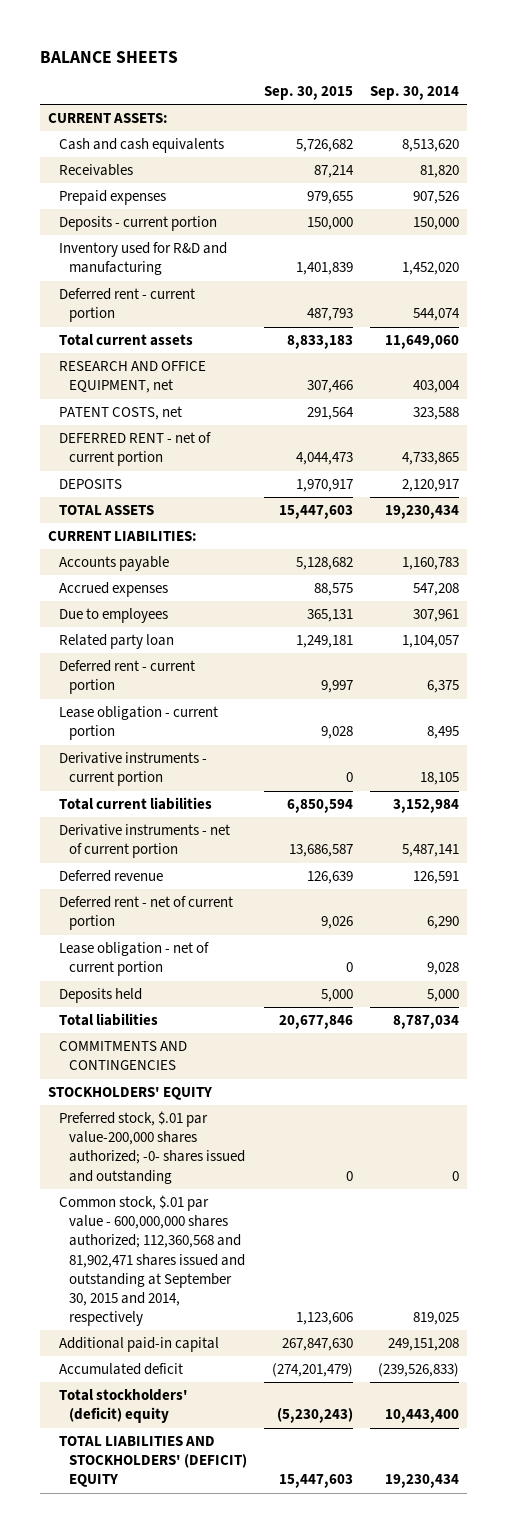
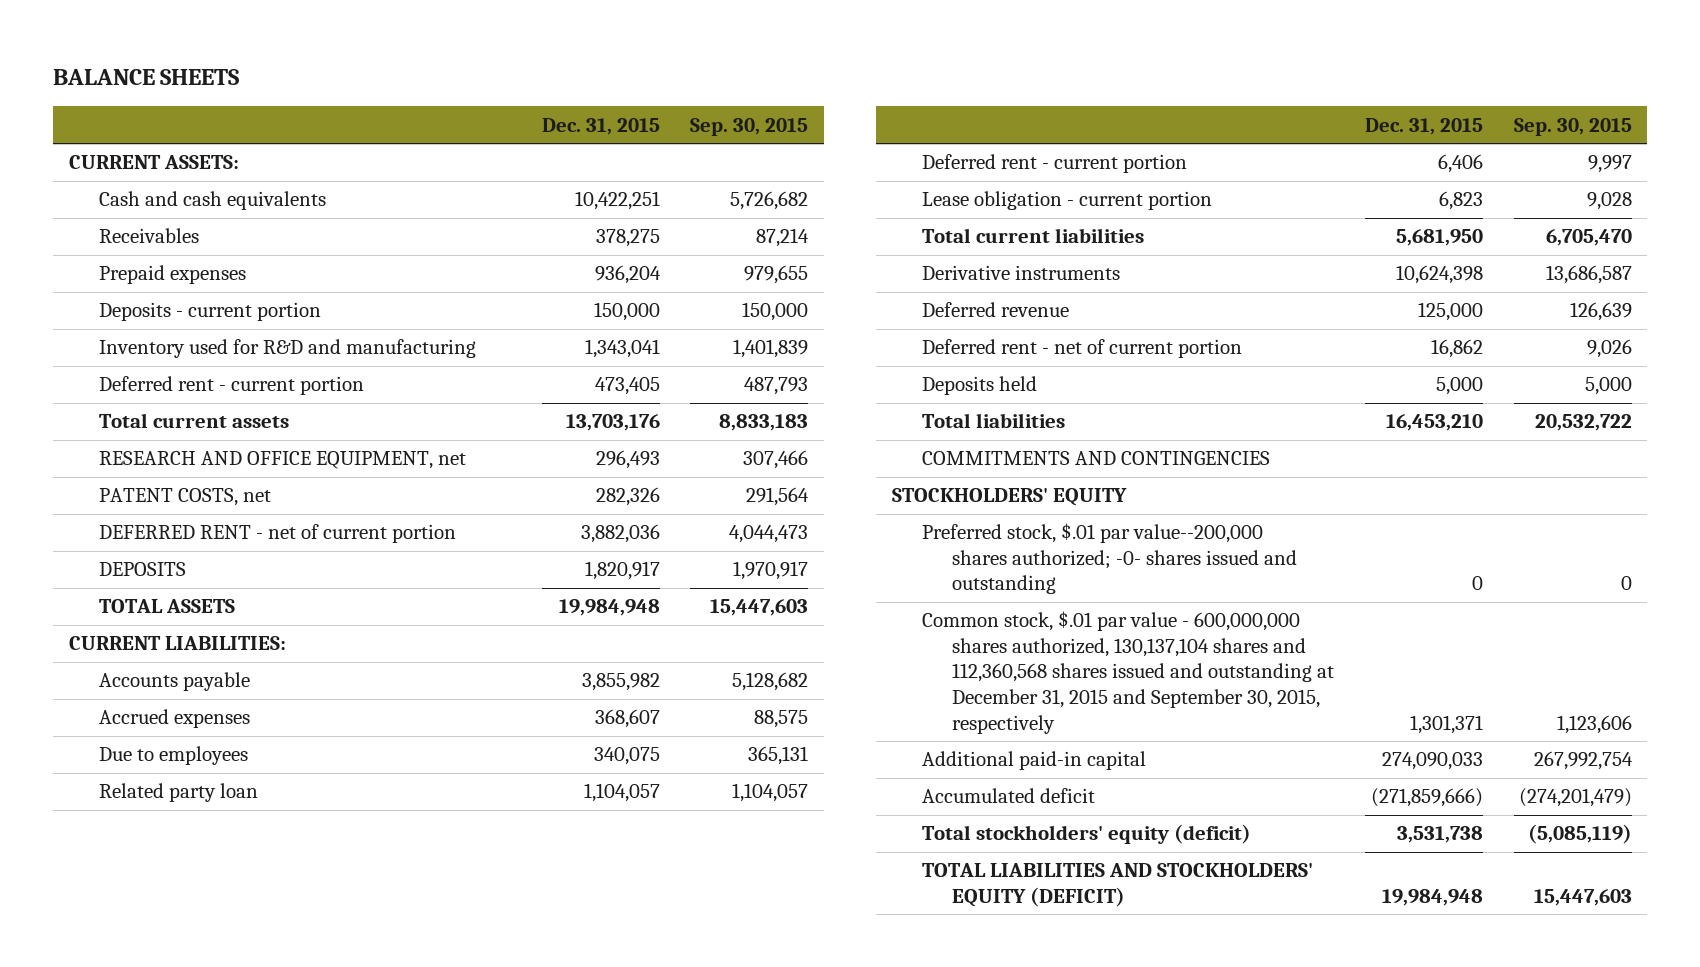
[369,86,459,101] Sep. 30, 2014 -> none
none -> [541,117,660,135] Dec. 31, 2015
[296,635,354,649] 1,249,181 -> [732,783,809,803] 1,104,057
[58,752,207,787] Derivative instruments - current portion -> none
[287,799,354,814] 6,850,594 -> [1545,229,1632,247] 6,705,470
[58,824,230,859] Derivative instruments - net of current portion -> [921,265,1120,281] Derivative instruments
[58,942,209,977] Lease obligation - net of current portion -> none
[279,1015,354,1030] 20,677,846 -> [1534,414,1632,432] 20,532,722
[58,1111,246,1184] Preferred stock, $.01 par value-200,000 shares authorized; -0- shares issued and outstanding -> [921,523,1297,595] Preferred stock, $.01 par value--200,000 shares authorized; -0- shares issued and outstanding
[58,1195,246,1327] Common stock, $.01 par value - 600,000,000 shares authorized; 112,360,568 and 81,902,471 shares issued and outstanding at September 30, 2015 and 2014, respectively -> [921,611,1334,734] Common stock, $.01 par value - 600,000,000 shares authorized, 130,137,104 shares and 112,360,568 shares issued and outstanding at December 31, 2015 and September 30, 2015, respectively
[282,1338,354,1352] 267,847,630 -> [1533,751,1633,771] 267,992,754
[58,1389,188,1424] Total stockholders' (deficit) equity -> [921,824,1251,845] Total stockholders' equity (deficit)
[277,1408,354,1424] (5,230,243) -> [1527,824,1632,845] (5,085,119)
[58,1436,248,1488] TOTAL LIABILITIES AND STOCKHOLDERS' (DEFICIT) EQUITY -> [921,863,1313,907] TOTAL LIABILITIES AND STOCKHOLDERS' EQUITY (DEFICIT)

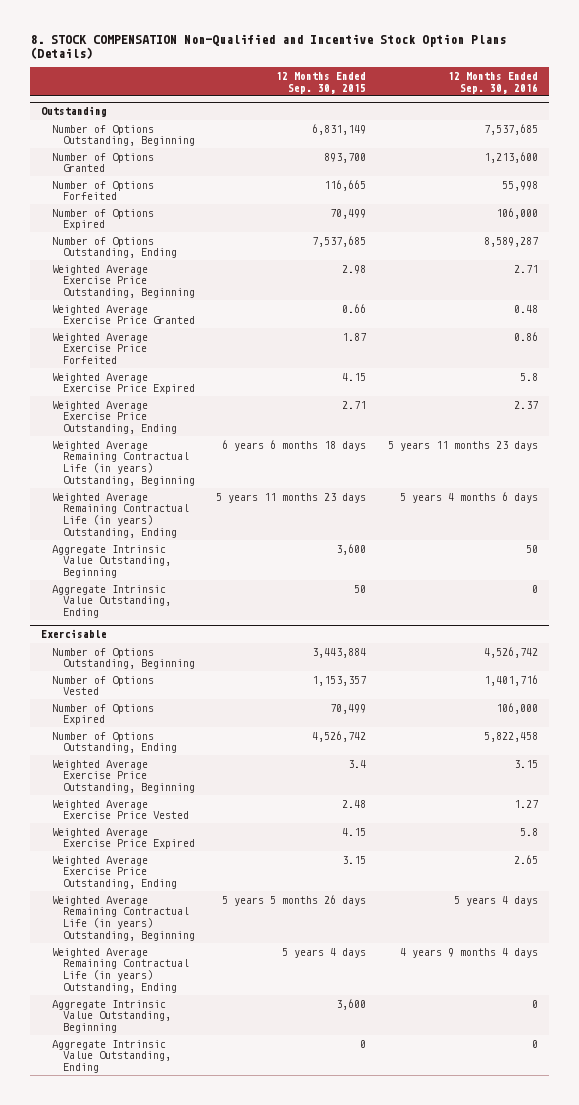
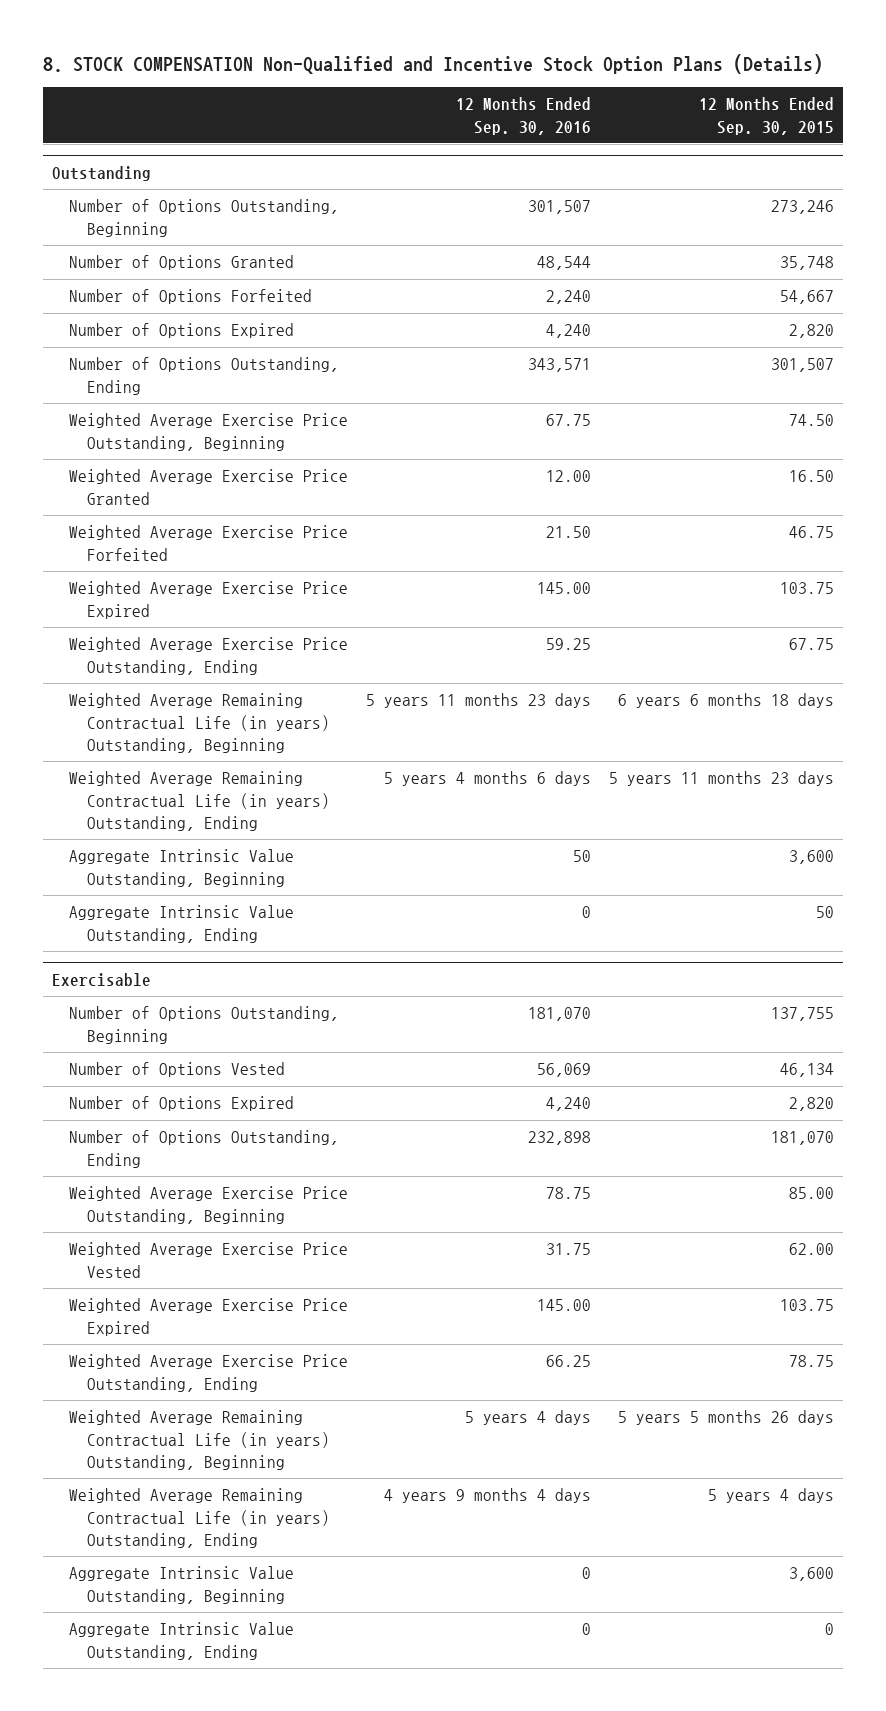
[312,123,367,135] 6,831,149 -> [771,200,835,215] 273,246
[483,123,538,135] 7,537,685 -> [528,200,592,215] 301,507
[324,152,367,163] 893,700 -> [780,256,835,271] 35,748
[483,151,538,163] 1,213,600 -> [537,256,592,271] 48,544
[324,179,367,191] 116,665 -> [780,290,835,305] 54,667
[501,180,538,191] 55,998 -> [546,290,592,305] 2,240
[330,208,367,219] 70,499 -> [789,324,835,339] 2,820
[495,207,538,219] 106,000 -> [546,324,592,339] 4,240
[312,235,367,247] 7,537,685 -> [771,358,835,373] 301,507
[483,236,538,247] 8,589,287 -> [528,358,592,373] 343,571
[342,264,367,274] 2.98 -> [789,414,835,427] 74.50
[513,264,538,273] 2.71 -> [546,414,592,427] 67.75
[342,303,367,313] 0.66 -> [789,470,835,483] 16.50
[513,304,538,313] 0.48 -> [546,470,592,483] 12.00
[342,332,367,341] 1.87 -> [789,526,835,539] 46.75
[513,331,538,341] 0.86 -> [546,526,592,539] 21.50
[342,372,367,381] 4.15 -> [780,582,835,595] 103.75
[519,372,538,381] 5.8 -> [537,582,592,595] 145.00
[342,400,367,409] 2.71 -> [789,638,835,651] 67.75
[513,400,538,409] 2.37 -> [546,638,592,651] 59.25
[312,647,367,658] 3,443,884 -> [771,1007,835,1022] 137,755
[483,646,538,658] 4,526,742 -> [528,1007,592,1022] 181,070
[312,675,367,686] 1,153,357 -> [780,1063,835,1078] 46,134
[483,674,538,686] 1,401,716 -> [537,1063,592,1078] 56,069
[330,703,367,714] 70,499 -> [789,1097,835,1112] 2,820
[495,702,538,714] 106,000 -> [546,1097,592,1112] 4,240
[312,730,367,742] 4,526,742 -> [771,1131,835,1146] 181,070
[483,731,538,742] 5,822,458 -> [528,1131,592,1146] 232,898
[348,759,367,768] 3.4 -> [789,1187,835,1200] 85.00
[513,759,538,768] 3.15 -> [546,1187,592,1200] 78.75
[342,799,367,808] 2.48 -> [789,1243,835,1256] 62.00
[513,799,538,808] 1.27 -> [546,1243,592,1256] 31.75
[342,827,367,836] 4.15 -> [780,1299,835,1312] 103.75
[519,827,538,836] 5.8 -> [537,1299,592,1312] 145.00
[342,855,367,864] 3.15 -> [789,1355,835,1368] 78.75
[513,854,538,864] 2.65 -> [546,1355,592,1368] 66.25

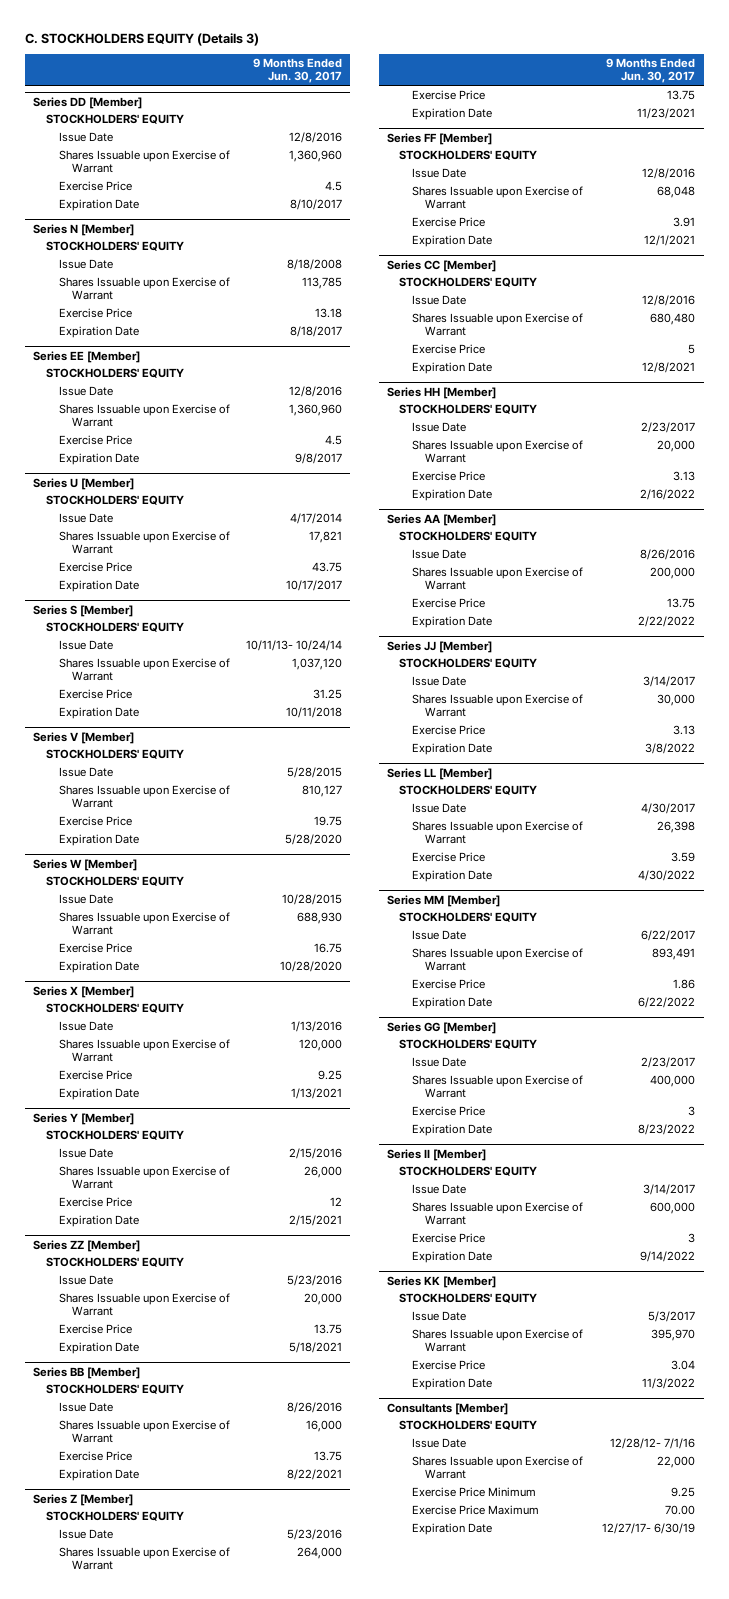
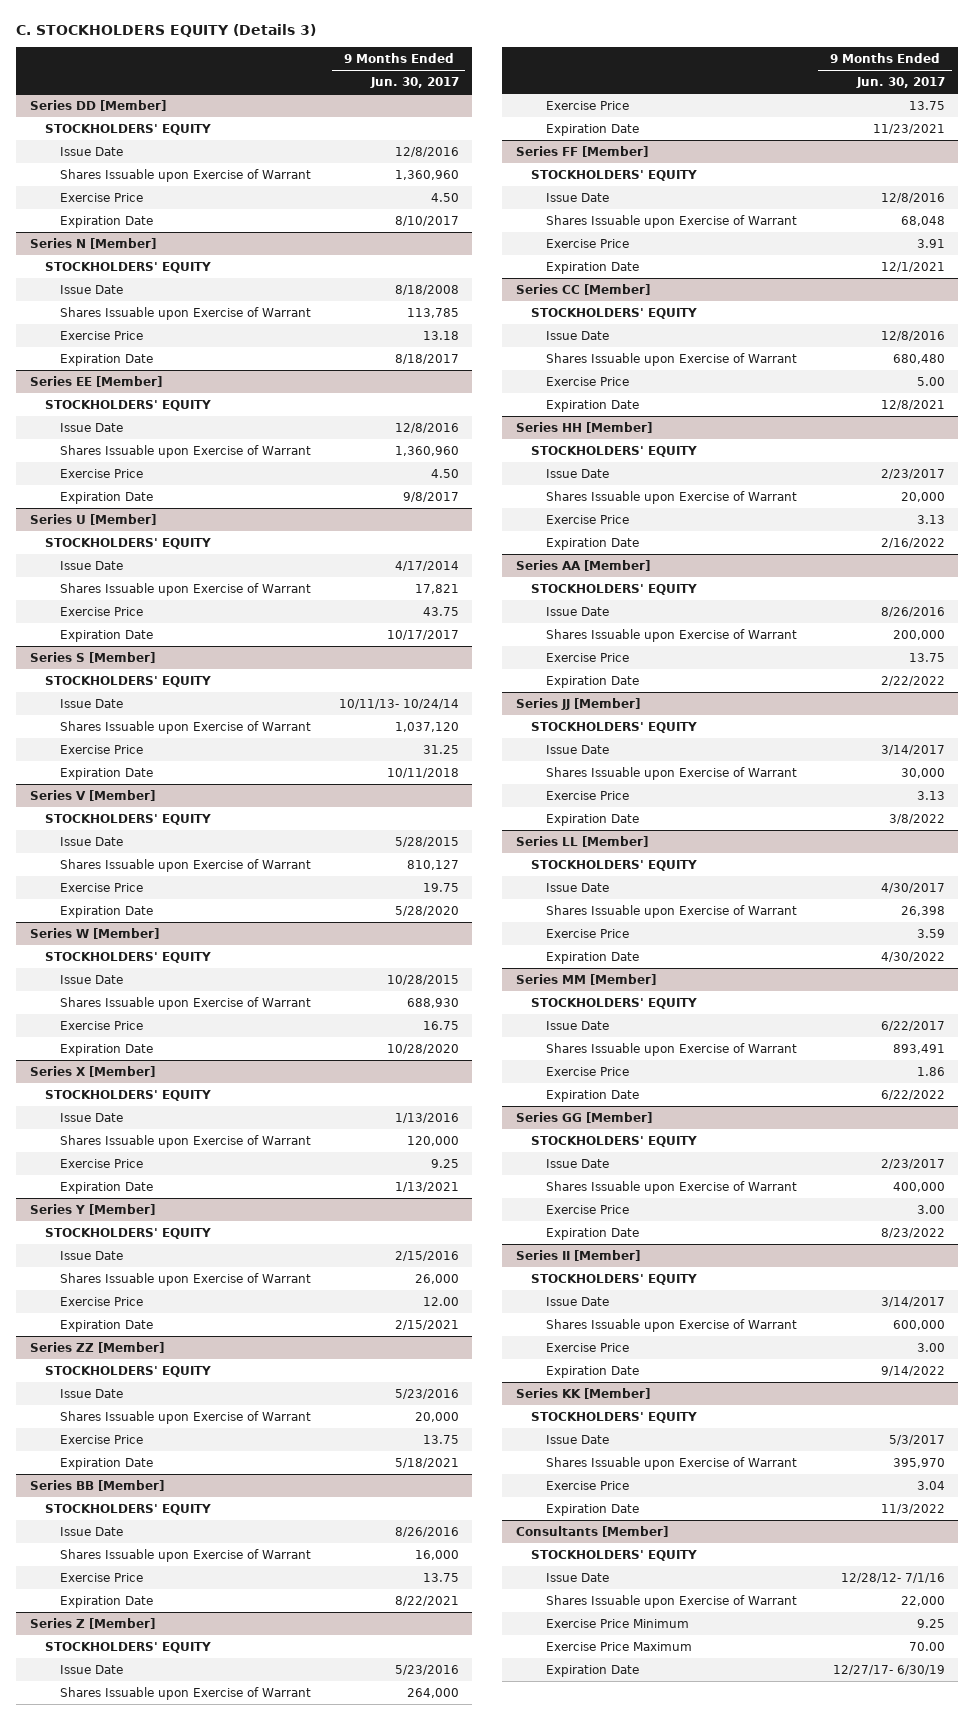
[325,180,343,191] 4.5 -> [430,192,459,202] 4.50
[325,434,343,445] 4.5 -> [430,468,459,478] 4.50
[330,1196,343,1206] 12 -> [422,1296,459,1306] 12.00
[688,343,696,354] 5 -> [916,376,945,386] 5.00
[688,1105,696,1116] 3 -> [916,1204,945,1214] 3.00
[688,1232,696,1243] 3 -> [916,1342,945,1352] 3.00

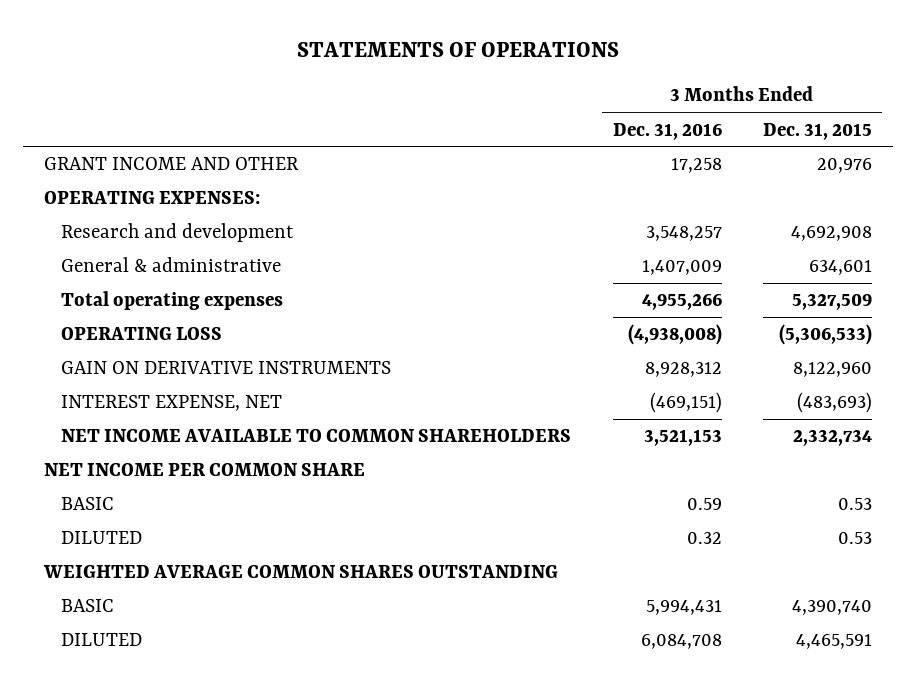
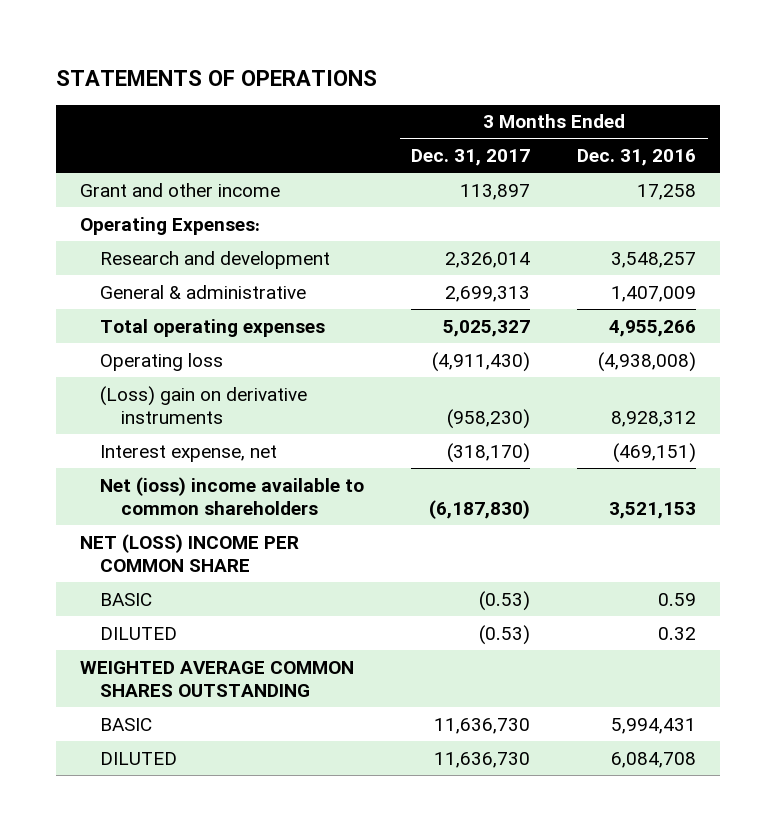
[762,122,872,140] Dec. 31, 2015 -> none
none -> [411,149,531,167] Dec. 31, 2017
[44,157,300,171] GRANT INCOME AND OTHER -> [79,182,280,197] Grant and other income
[44,191,261,205] OPERATING EXPENSES: -> [79,216,260,235] Operating Expenses:
[61,327,223,341] OPERATING LOSS -> [100,352,224,371] Operating loss
[61,361,392,375] GAIN ON DERIVATIVE INSTRUMENTS -> [100,385,308,424] (Loss) gain on derivative instruments
[61,395,283,412] INTEREST EXPENSE, NET -> [100,444,278,462] Interest expense, net
[61,429,572,443] NET INCOME AVAILABLE TO COMMON SHAREHOLDERS -> [100,476,365,515] Net (ioss) income available to common shareholders
[44,463,366,477] NET INCOME PER COMMON SHARE -> [79,533,299,572] NET (LOSS) INCOME PER COMMON SHARE

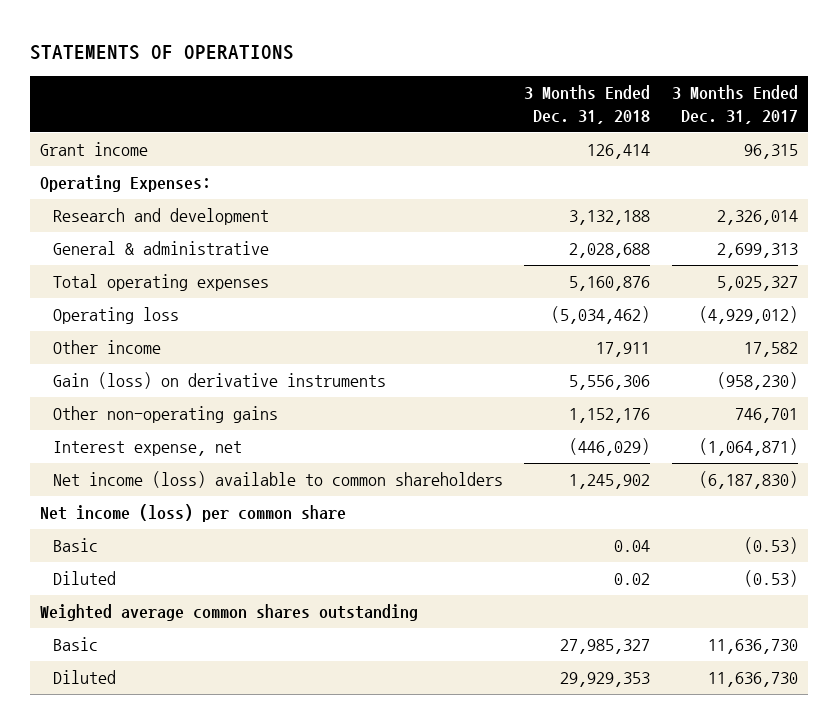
[577,149,697,167] Dec. 31, 2016 -> none
none -> [524,85,651,124] 3 Months Ended Dec. 31, 2018
[79,182,280,197] Grant and other income -> [40,142,149,157] Grant income
[460,183,531,200] 113,897 -> [743,144,798,160] 96,315
[432,351,531,372] (4,911,430) -> [698,306,798,325] (4,929,012)
none -> [53,340,162,355] Other income
[100,385,308,424] (Loss) gain on derivative instruments -> [53,372,387,390] Gain (loss) on derivative instruments
none -> [53,406,279,424] Other non-operating gains
[447,442,531,463] (318,170) -> [698,438,798,457] (1,064,871)
[100,476,365,515] Net (ioss) income available to common shareholders -> [53,471,504,489] Net income (loss) available to common shareholders
[79,533,299,572] NET (LOSS) INCOME PER COMMON SHARE -> [40,504,347,523] Net income (loss) per common share
[100,592,153,606] BASIC -> [53,538,99,553] Basic
[100,626,178,640] DILUTED -> [53,571,117,586] Diluted
[79,660,354,697] WEIGHTED AVERAGE COMMON SHARES OUTSTANDING -> [40,604,419,622] Weighted average common shares outstanding
[100,717,153,731] BASIC -> [53,637,99,652] Basic
[100,751,178,765] DILUTED -> [53,670,117,685] Diluted

